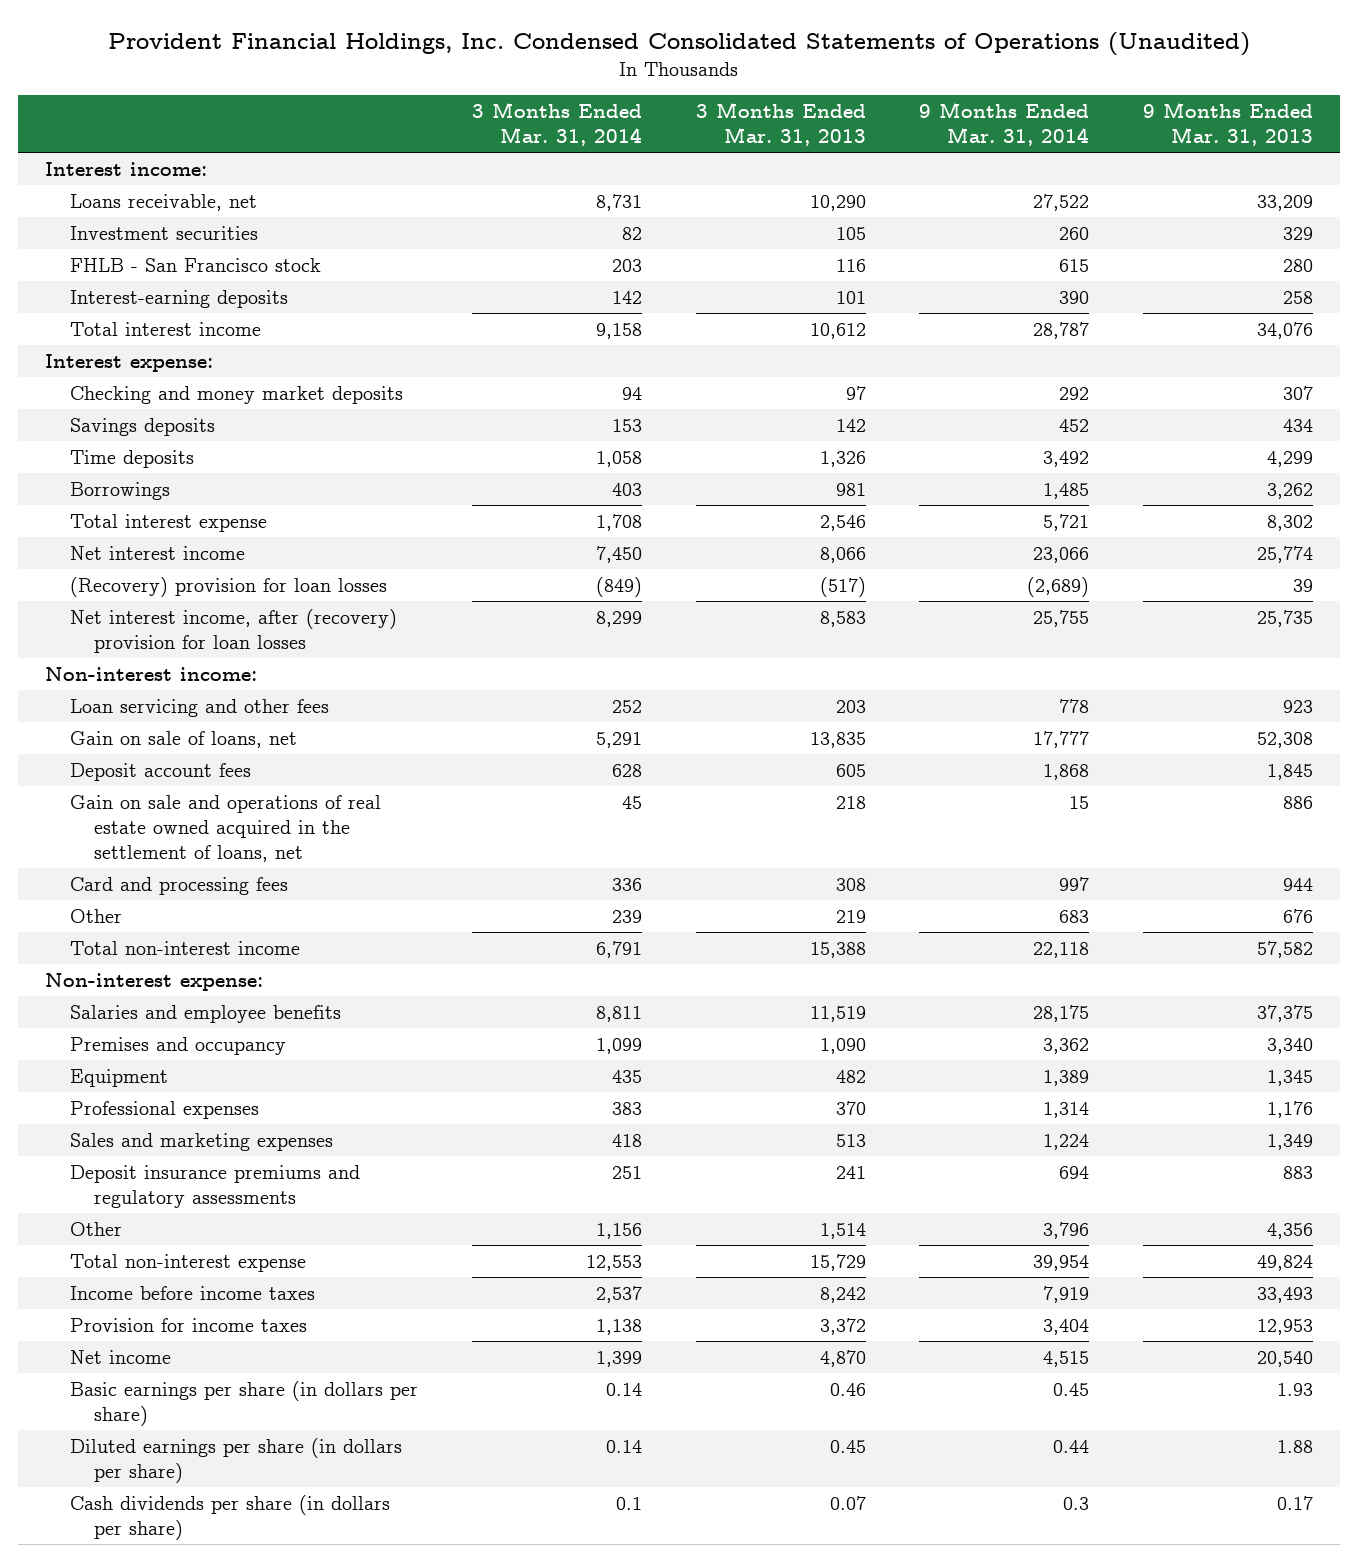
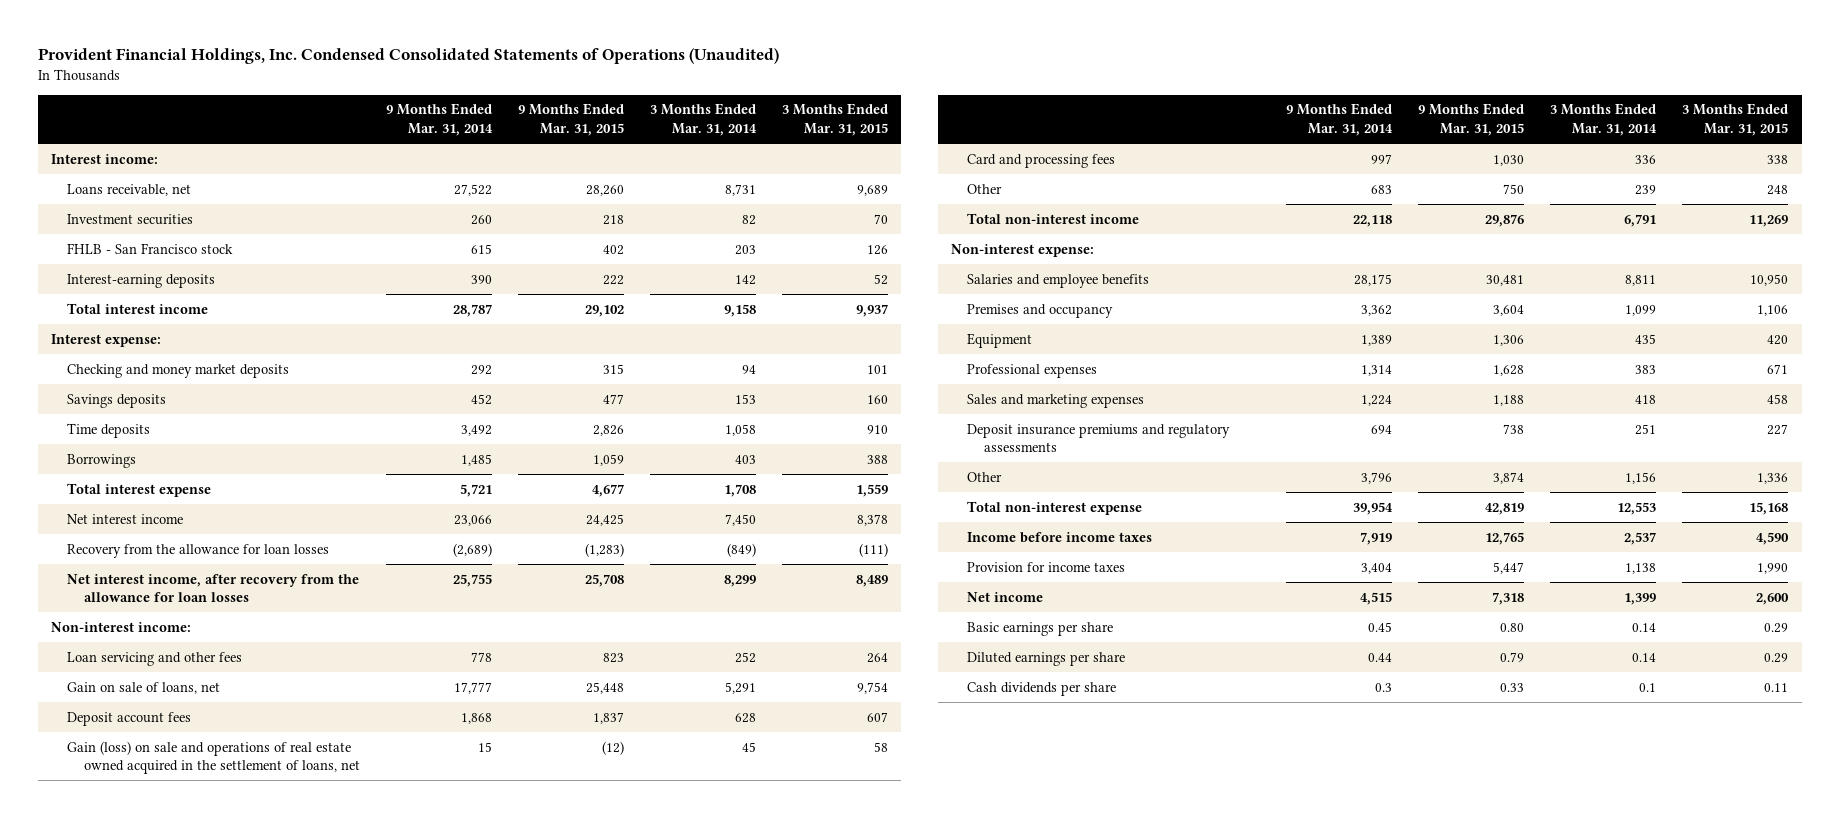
[695,102,866,147] 3 Months Ended Mar. 31, 2013 -> none
[1143,102,1314,147] 9 Months Ended Mar. 31, 2013 -> none
none -> [518,103,625,136] 9 Months Ended Mar. 31, 2015
none -> [782,103,889,136] 3 Months Ended Mar. 31, 2015
[69,576,387,597] (Recovery) provision for loan losses -> [67,543,330,558] Recovery from the allowance for loan losses
[69,608,397,653] Net interest income, after (recovery) provision for loan losses -> [67,573,360,603] Net interest income, after recovery from the allowance for loan losses
[69,794,381,862] Gain on sale and operations of real estate owned acquired in the settlement of loans, net -> [67,740,360,775] Gain (loss) on sale and operations of real estate owned acquired in the settlement of loans, net
[69,1380,418,1426] Basic earnings per share (in dollars per share) -> [967,621,1114,636] Basic earnings per share
[69,1437,402,1483] Diluted earnings per share (in dollars per share) -> [967,651,1126,666] Diluted earnings per share
[69,1494,390,1540] Cash dividends per share (in dollars per share) -> [967,681,1117,696] Cash dividends per share

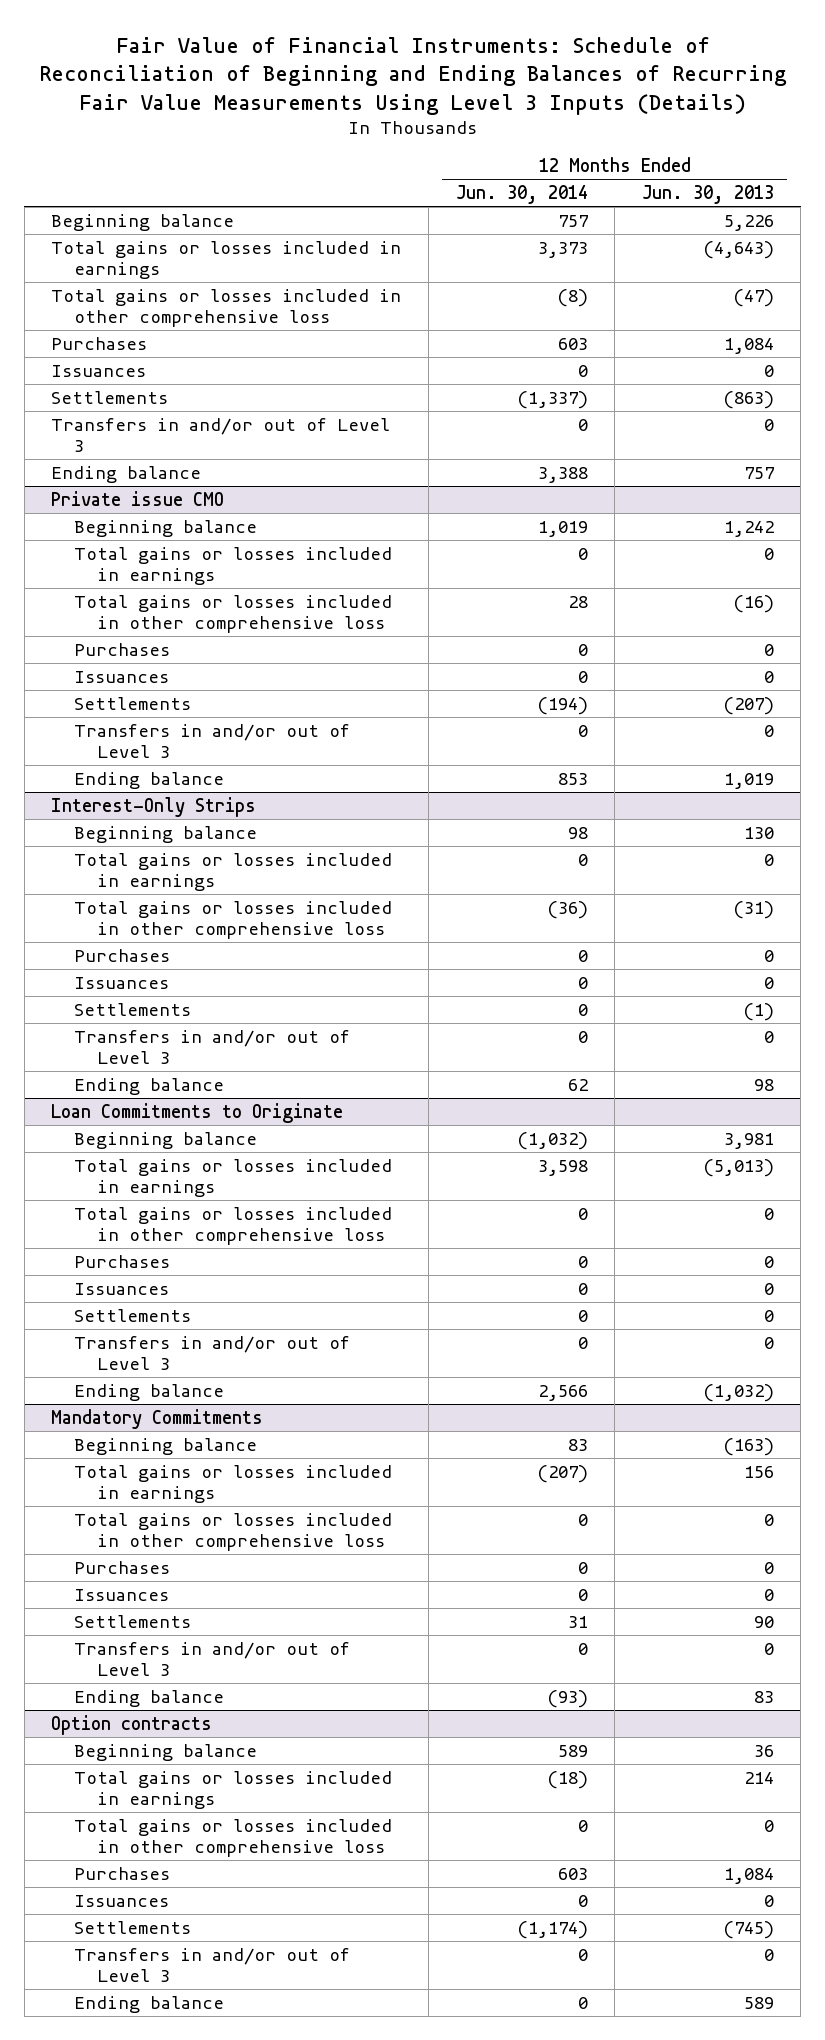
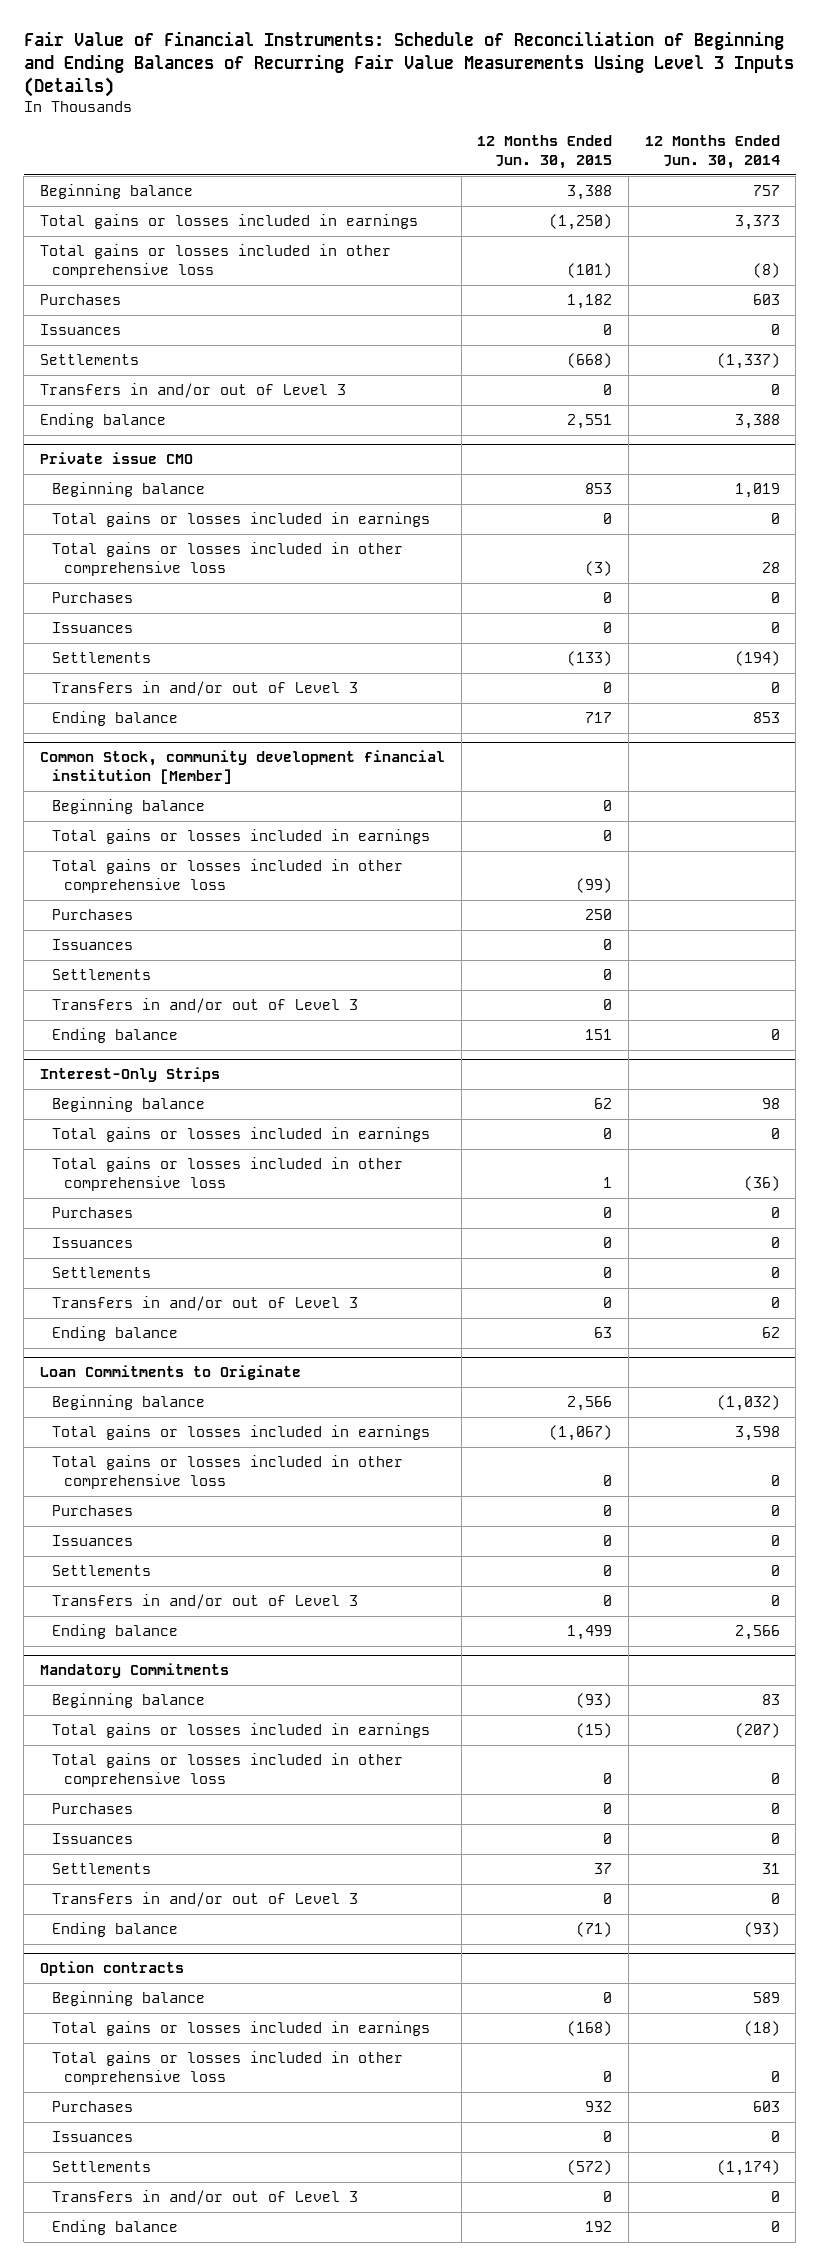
[641,185,774,205] Jun. 30, 2013 -> none
none -> [477,135,613,169] 12 Months Ended Jun. 30, 2015
none -> [39,750,445,784] Common Stock, community development financial institution [Member]
none -> [52,799,206,815] Beginning balance
none -> [52,829,431,845] Total gains or losses included in earnings
none -> [52,859,404,893] Total gains or losses included in other comprehensive loss
none -> [52,909,134,921] Purchases
none -> [52,939,134,951] Issuances
none -> [52,969,152,981] Settlements
none -> [52,998,359,1014] Transfers in and/or out of Level 3
none -> [52,1028,179,1044] Ending balance

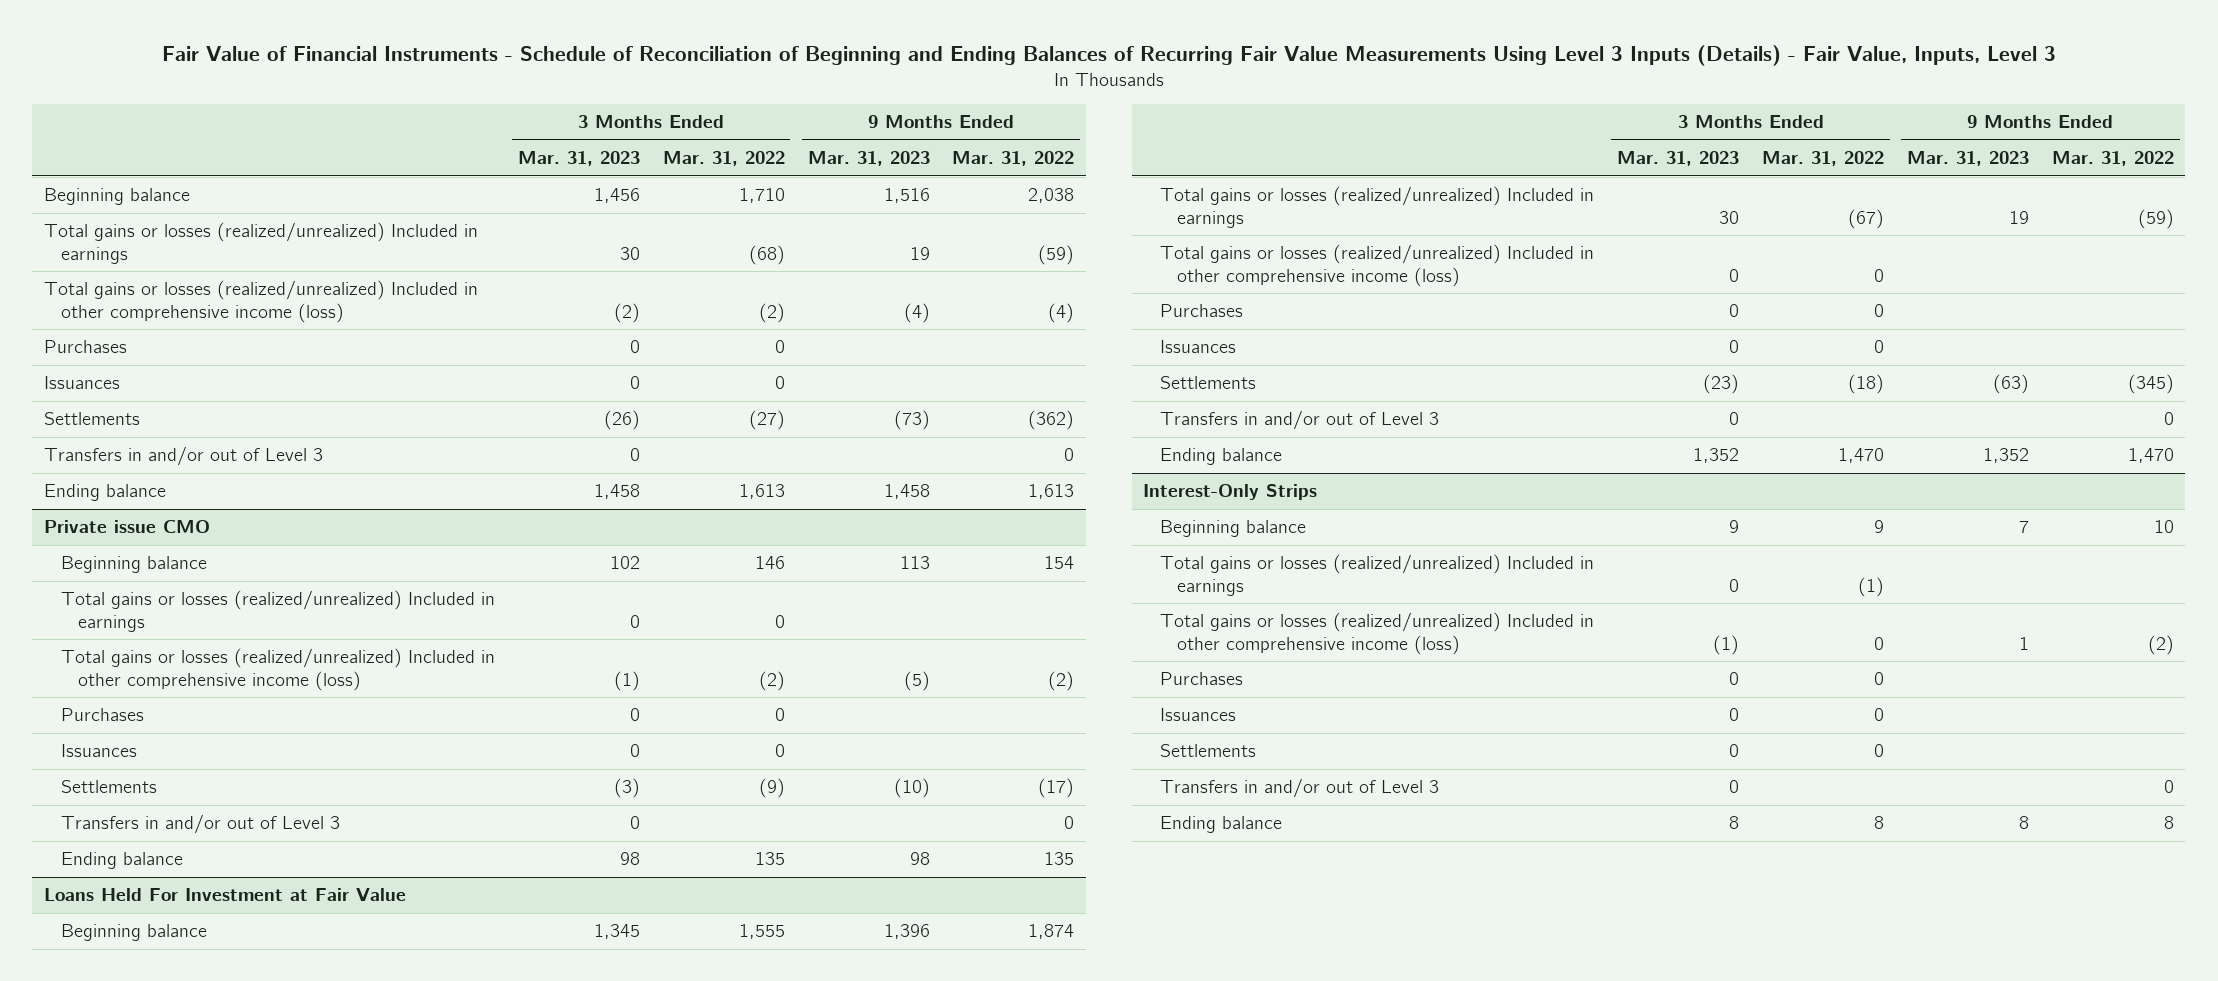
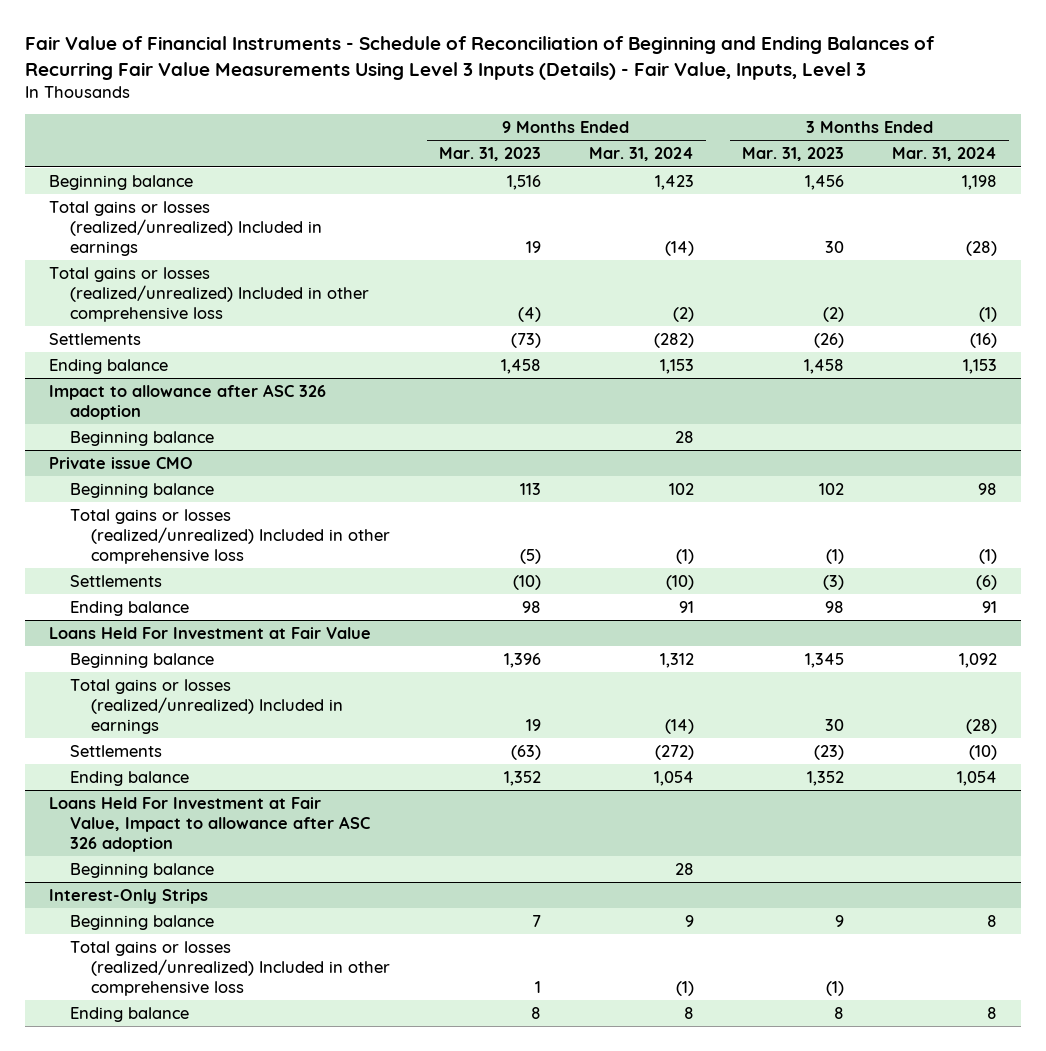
[662,151,785,167] Mar. 31, 2022 -> none
[952,151,1075,167] Mar. 31, 2022 -> none
none -> [588,147,694,162] Mar. 31, 2024
none -> [892,147,998,162] Mar. 31, 2024
[43,340,127,354] Purchases -> none
[43,376,120,390] Issuances -> none
[43,280,478,323] Total gains or losses (realized/unrealized) Included in other comprehensive income (loss) -> [48,266,370,322] Total gains or losses (realized/unrealized) Included in other comprehensive loss
[43,446,323,467] Transfers in and/or out of Level 3 -> none
none -> [48,383,326,420] Impact to allowance after ASC 326 adoption
none -> [70,430,215,446] Beginning balance
[60,590,495,632] Total gains or losses (realized/unrealized) Included in earnings -> none
[60,708,144,722] Purchases -> none
[60,744,137,758] Issuances -> none
[60,648,495,691] Total gains or losses (realized/unrealized) Included in other comprehensive income (loss) -> [70,508,391,564] Total gains or losses (realized/unrealized) Included in other comprehensive loss
[60,814,340,835] Transfers in and/or out of Level 3 -> none
[1160,244,1595,287] Total gains or losses (realized/unrealized) Included in other comprehensive income (loss) -> none
[1160,304,1244,318] Purchases -> none
[1160,340,1237,354] Issuances -> none
[1160,410,1440,431] Transfers in and/or out of Level 3 -> none
none -> [48,796,371,852] Loans Held For Investment at Fair Value, Impact to allowance after ASC 326 adoption
none -> [70,862,215,878] Beginning balance
[1160,554,1595,596] Total gains or losses (realized/unrealized) Included in earnings -> none
[1160,672,1244,686] Purchases -> none
[1160,708,1237,722] Issuances -> none
[1160,744,1257,758] Settlements -> none
[1160,778,1440,799] Transfers in and/or out of Level 3 -> none
[1160,612,1595,655] Total gains or losses (realized/unrealized) Included in other comprehensive income (loss) -> [70,940,391,996] Total gains or losses (realized/unrealized) Included in other comprehensive loss

